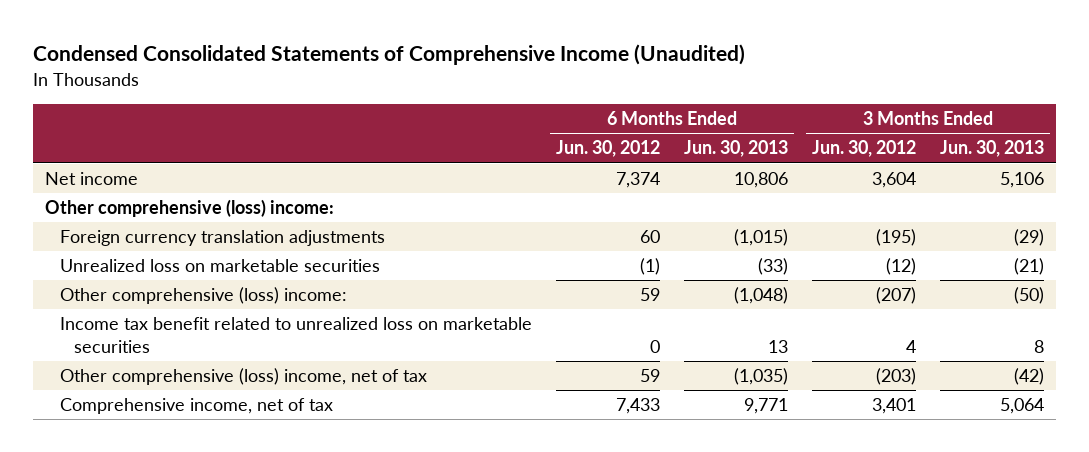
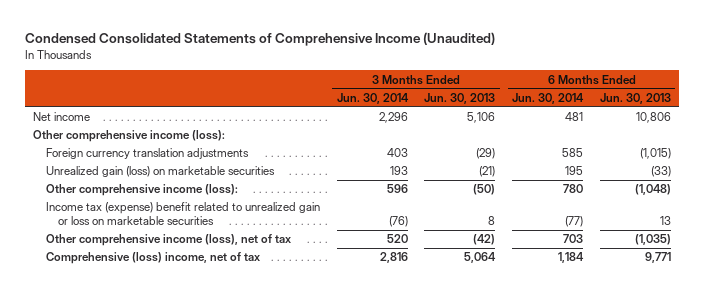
[555,140,660,158] Jun. 30, 2012 -> none
[811,140,916,158] Jun. 30, 2012 -> none
none -> [336,92,409,104] Jun. 30, 2014
none -> [512,92,585,104] Jun. 30, 2014
[45,199,335,218] Other comprehensive (loss) income: -> [33,130,226,143] Other comprehensive income (loss):
[59,259,380,273] Unrealized loss on marketable securities -> [45,166,275,178] Unrealized gain (loss) on marketable securities
[59,287,347,305] Other comprehensive (loss) income: -> [45,184,238,197] Other comprehensive income (loss):
[59,317,532,354] Income tax benefit related to unrealized loss on marketable securities -> [45,202,320,226] Income tax (expense) benefit related to unrealized gain or loss on marketable securities
[59,368,427,386] Other comprehensive (loss) income, net of tax -> [45,234,291,247] Other comprehensive income (loss), net of tax
[59,398,333,415] Comprehensive income, net of tax -> [45,252,260,265] Comprehensive (loss) income, net of tax

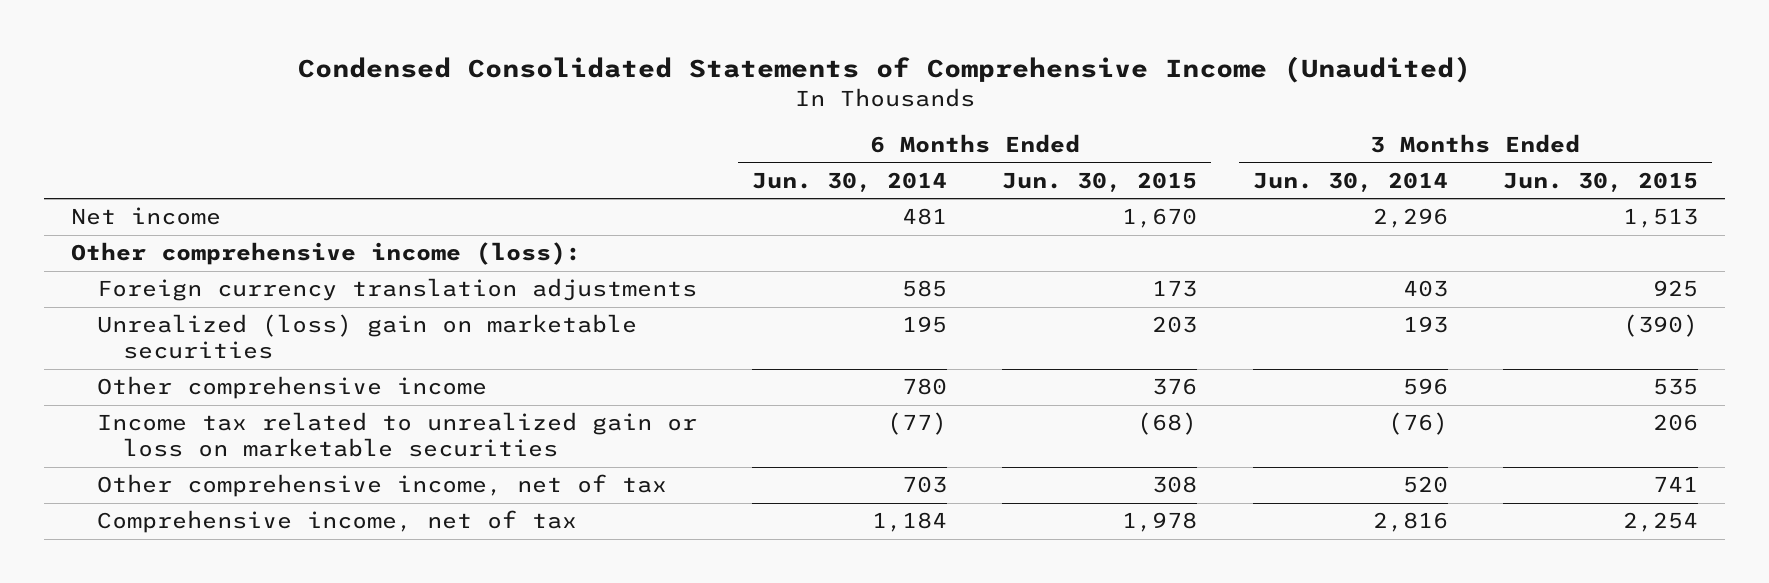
[424,92,496,104] Jun. 30, 2013 -> none
[599,92,671,104] Jun. 30, 2013 -> none
none -> [1002,171,1198,192] Jun. 30, 2015
none -> [1502,171,1698,192] Jun. 30, 2015
[45,166,275,178] Unrealized gain (loss) on marketable securities -> [97,314,638,360] Unrealized (loss) gain on marketable securities
[45,184,238,197] Other comprehensive income (loss): -> [97,376,488,400] Other comprehensive income
[45,202,320,226] Income tax (expense) benefit related to unrealized gain or loss on marketable securities -> [97,412,698,458] Income tax related to unrealized gain or loss on marketable securities
[45,234,291,247] Other comprehensive income (loss), net of tax -> [97,474,668,498] Other comprehensive income, net of tax
[45,252,260,265] Comprehensive (loss) income, net of tax -> [97,510,578,534] Comprehensive income, net of tax

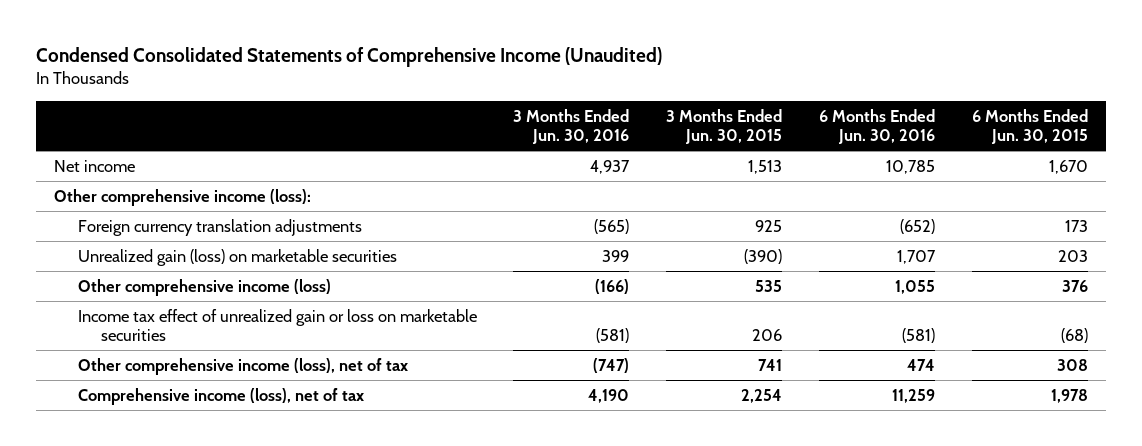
[752,171,948,192] Jun. 30, 2014 -> none
[1252,171,1448,192] Jun. 30, 2014 -> none
none -> [513,108,630,145] 3 Months Ended Jun. 30, 2016
none -> [818,108,935,145] 6 Months Ended Jun. 30, 2016
[97,314,638,360] Unrealized (loss) gain on marketable securities -> [77,248,397,266] Unrealized gain (loss) on marketable securities
[97,376,488,400] Other comprehensive income -> [77,278,331,296] Other comprehensive income (loss)
[97,412,698,458] Income tax related to unrealized gain or loss on marketable securities -> [77,308,477,342] Income tax effect of unrealized gain or loss on marketable securities
[97,474,668,498] Other comprehensive income, net of tax -> [77,357,408,375] Other comprehensive income (loss), net of tax
[97,510,578,534] Comprehensive income, net of tax -> [77,387,364,405] Comprehensive income (loss), net of tax

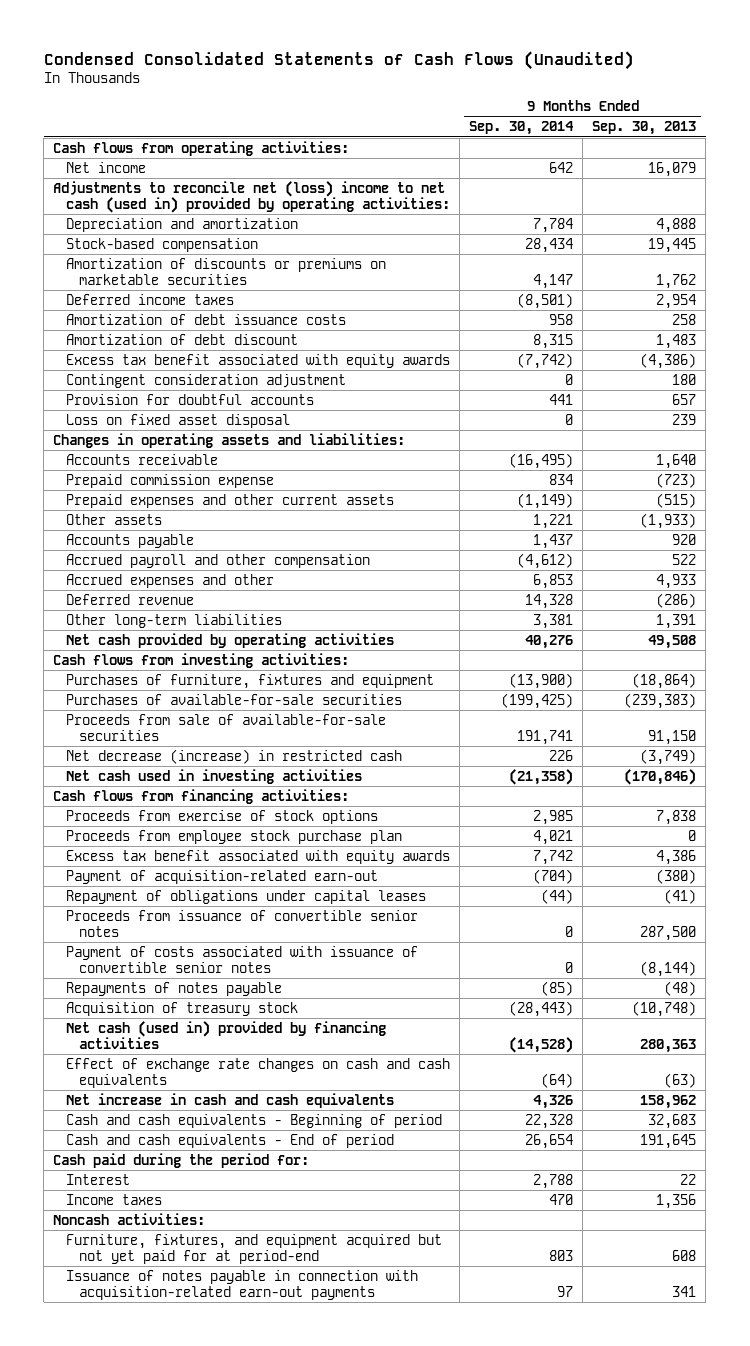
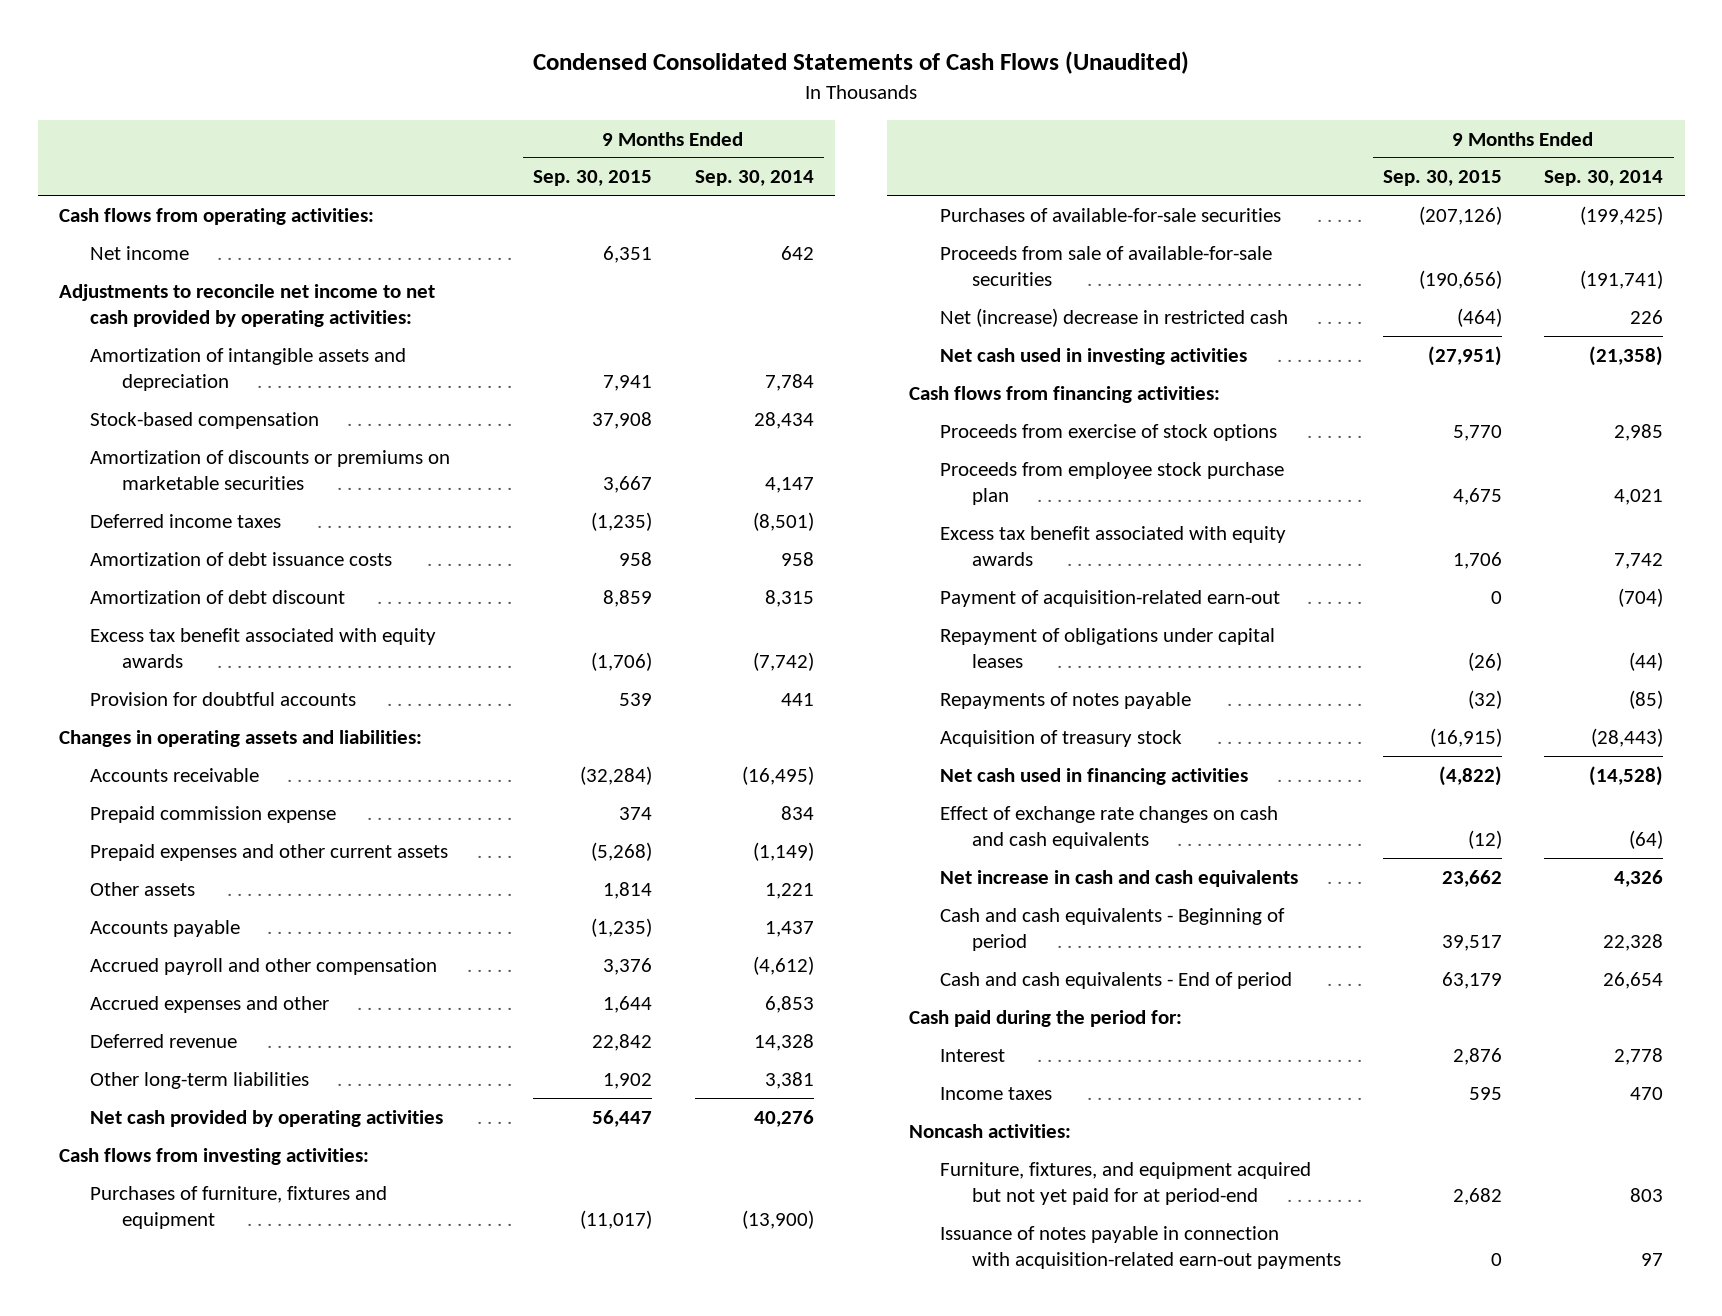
[592,121,697,136] Sep. 30, 2013 -> none
none -> [533,170,653,187] Sep. 30, 2015
[53,180,451,214] Adjustments to reconcile net (loss) income to net cash (used in) provided by operating activities: -> [58,283,435,327] Adjustments to reconcile net income to net cash provided by operating activities:
[66,217,299,232] Depreciation and amortization -> [90,347,407,391] Amortization of intangible assets and depreciation
[66,373,347,388] Contingent consideration adjustment -> none
[66,413,291,428] Loss on fixed asset disposal -> none
[517,730,574,746] 191,741 -> [1580,269,1664,289] (191,741)
[66,748,403,764] Net decrease (increase) in restricted cash -> [940,307,1289,327] Net (increase) decrease in restricted cash
[66,909,419,938] Proceeds from issuance of convertible senior notes -> none
[66,945,419,974] Payment of costs associated with issuance of convertible senior notes -> none
[66,1020,387,1050] Net cash (used in) provided by financing activities -> [940,767,1249,785] Net cash used in financing activities
[533,1173,574,1189] 2,788 -> [1614,1047,1664,1065] 2,778

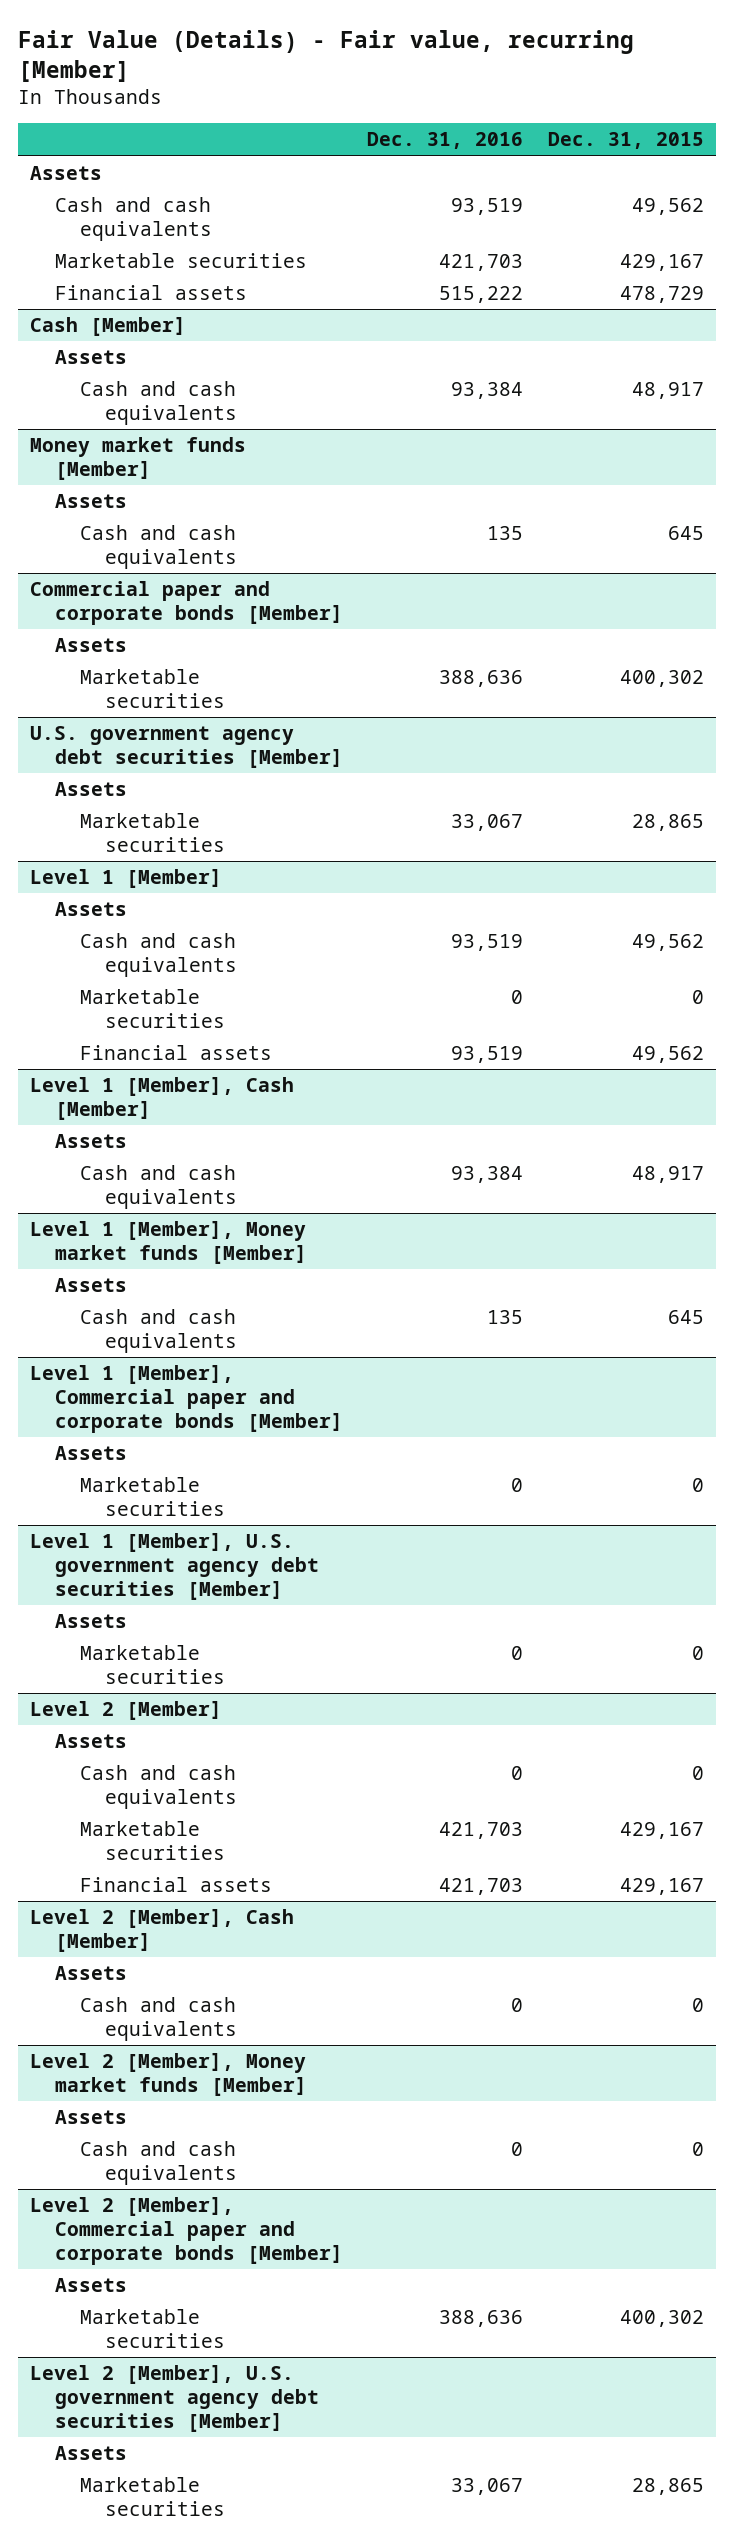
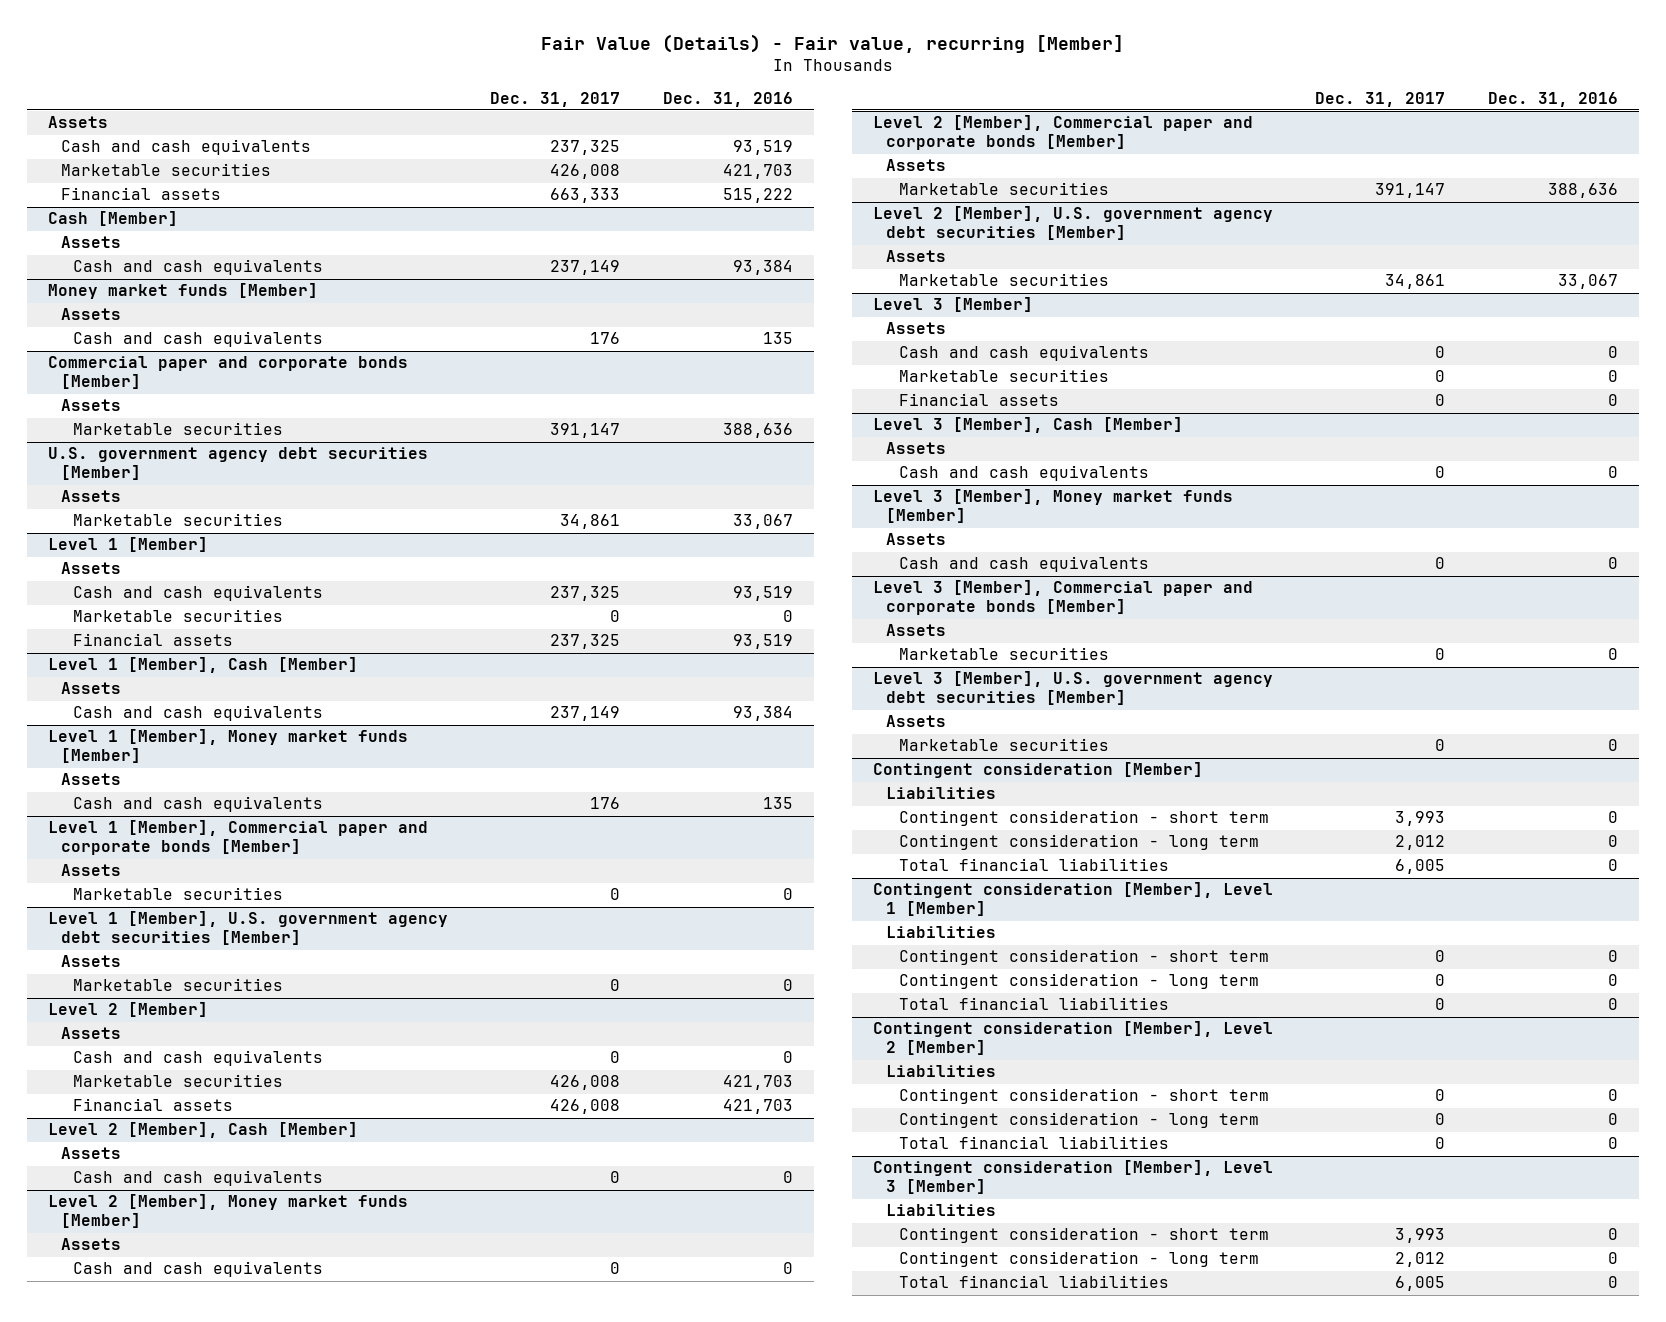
[547,132,704,150] Dec. 31, 2015 -> none
none -> [490,91,621,107] Dec. 31, 2017
none -> [873,297,1034,313] Level 3 [Member]
none -> [885,322,946,335] Assets
none -> [898,345,1149,362] Cash and cash equivalents
none -> [898,369,1109,383] Marketable securities
none -> [898,393,1059,407] Financial assets
none -> [873,417,1184,434] Level 3 [Member], Cash [Member]
none -> [885,442,946,455] Assets
none -> [898,465,1149,482] Cash and cash equivalents
none -> [873,489,1234,524] Level 3 [Member], Money market funds [Member]
none -> [885,533,946,546] Assets
none -> [898,556,1149,573] Cash and cash equivalents
none -> [873,580,1254,616] Level 3 [Member], Commercial paper and corporate bonds [Member]
none -> [885,624,946,637] Assets
none -> [898,647,1109,661] Marketable securities
none -> [873,671,1274,706] Level 3 [Member], U.S. government agency debt securities [Member]
none -> [885,715,946,728] Assets
none -> [898,738,1109,752] Marketable securities
none -> [873,762,1204,779] Contingent consideration [Member]
none -> [885,787,996,800] Liabilities
none -> [898,810,1269,827] Contingent consideration - short term
none -> [898,834,1259,851] Contingent consideration - long term
none -> [898,858,1169,872] Total financial liabilities
none -> [873,882,1274,917] Contingent consideration [Member], Level 1 [Member]
none -> [885,926,996,939] Liabilities
none -> [898,949,1269,966] Contingent consideration - short term
none -> [898,973,1259,990] Contingent consideration - long term
none -> [898,997,1169,1011] Total financial liabilities
none -> [873,1021,1274,1056] Contingent consideration [Member], Level 2 [Member]
none -> [885,1065,996,1078] Liabilities
none -> [898,1088,1269,1105] Contingent consideration - short term
none -> [898,1112,1259,1129] Contingent consideration - long term
none -> [898,1136,1169,1150] Total financial liabilities
none -> [873,1160,1274,1195] Contingent consideration [Member], Level 3 [Member]
none -> [885,1204,996,1217] Liabilities
none -> [898,1227,1269,1244] Contingent consideration - short term
none -> [898,1251,1259,1268] Contingent consideration - long term
none -> [898,1275,1169,1289] Total financial liabilities

